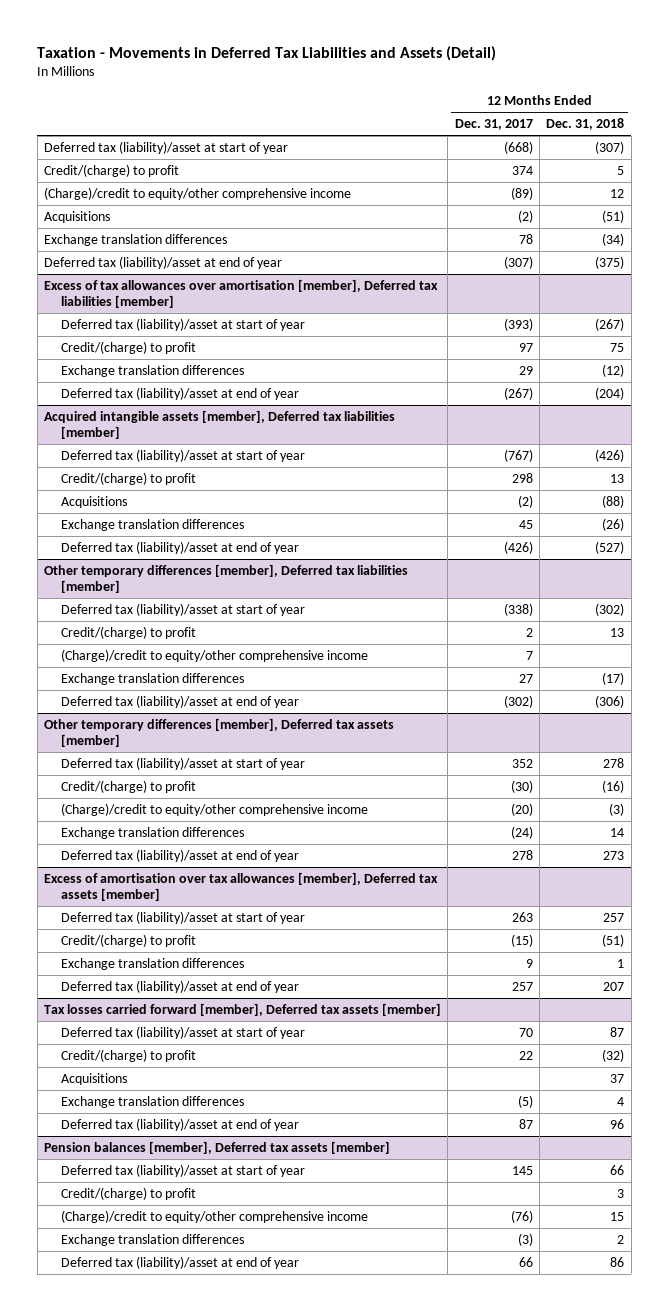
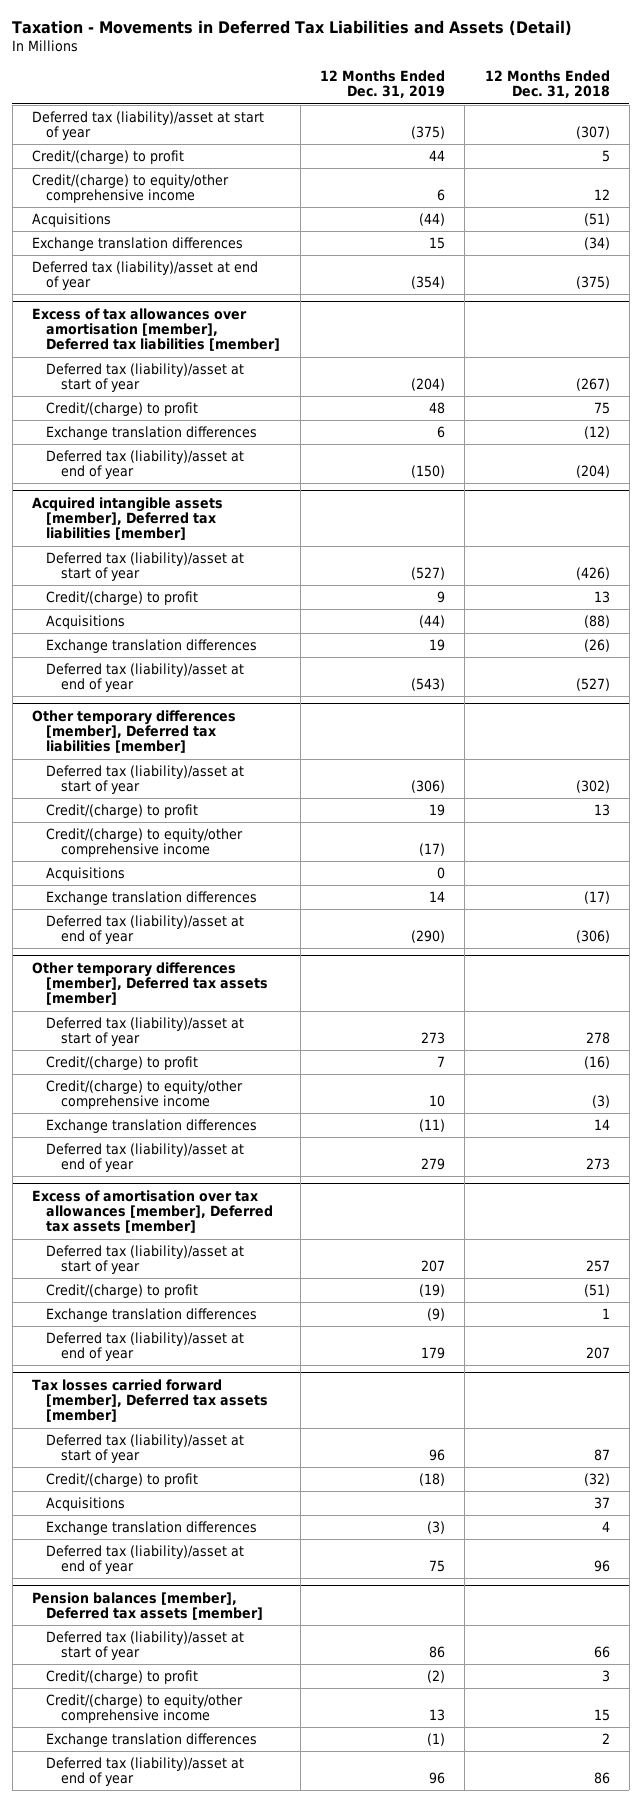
[454,119,533,131] Dec. 31, 2017 -> none
none -> [320,70,446,99] 12 Months Ended Dec. 31, 2019
[43,186,351,200] (Charge)/credit to equity/other comprehensive income -> [31,173,229,204] Credit/(charge) to equity/other comprehensive income
[60,648,368,662] (Charge)/credit to equity/other comprehensive income -> [46,827,244,858] Credit/(charge) to equity/other comprehensive income
none -> [46,866,126,881] Acquisitions
[60,802,368,816] (Charge)/credit to equity/other comprehensive income -> [46,1079,244,1110] Credit/(charge) to equity/other comprehensive income
[60,1209,368,1223] (Charge)/credit to equity/other comprehensive income -> [46,1693,244,1724] Credit/(charge) to equity/other comprehensive income

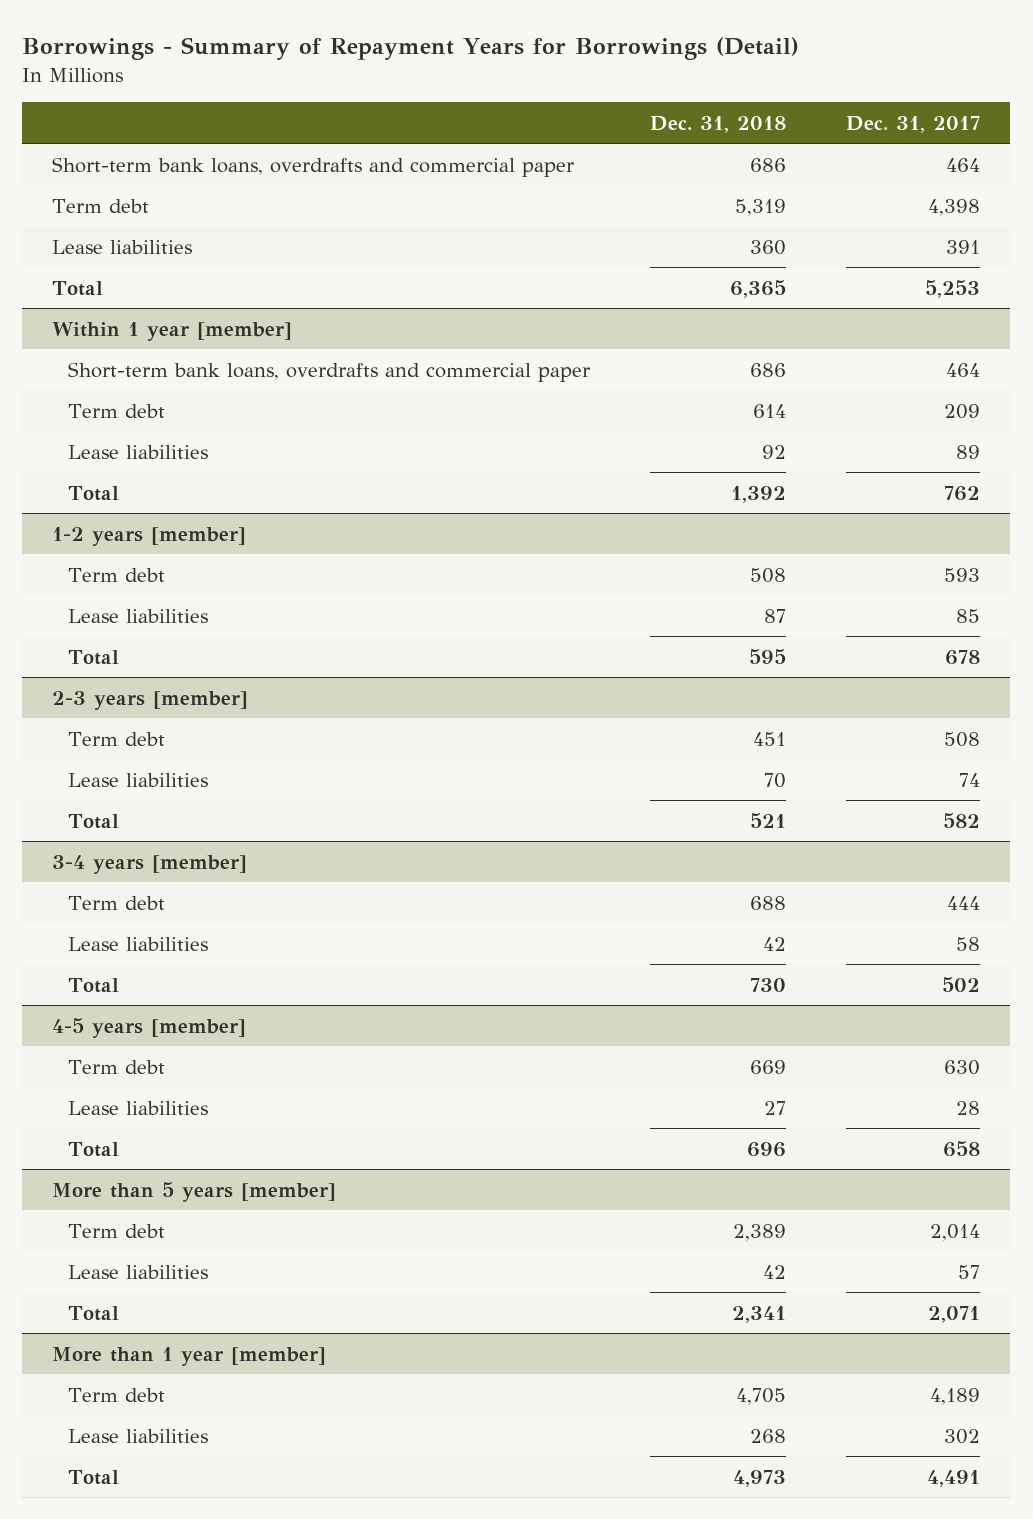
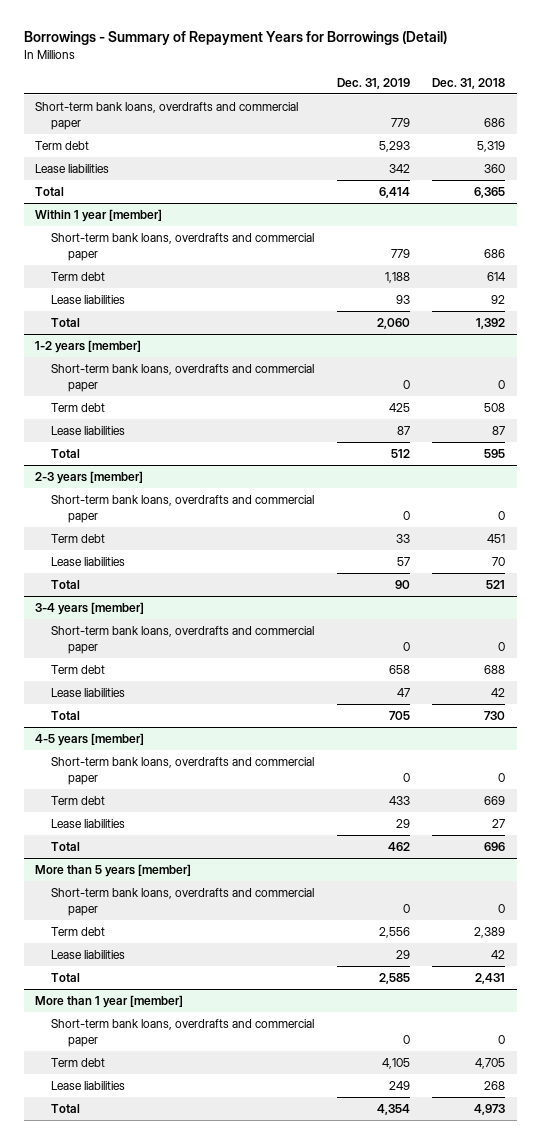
[846,116,981,134] Dec. 31, 2017 -> none
none -> [336,77,410,89] Dec. 31, 2019
none -> [51,363,315,392] Short-term bank loans, overdrafts and commercial paper
none -> [51,494,315,523] Short-term bank loans, overdrafts and commercial paper
none -> [51,625,315,654] Short-term bank loans, overdrafts and commercial paper
none -> [51,756,315,785] Short-term bank loans, overdrafts and commercial paper
none -> [51,887,315,916] Short-term bank loans, overdrafts and commercial paper
[732,1305,787,1323] 2,341 -> [475,972,506,984] 2,431
none -> [51,1018,315,1047] Short-term bank loans, overdrafts and commercial paper

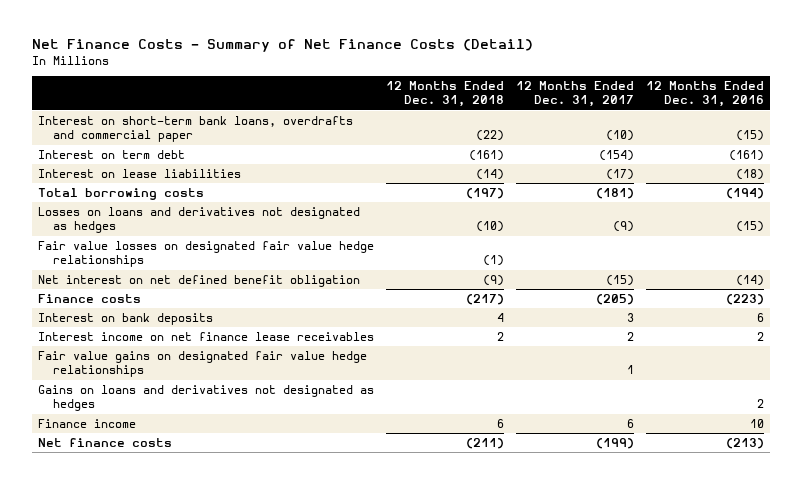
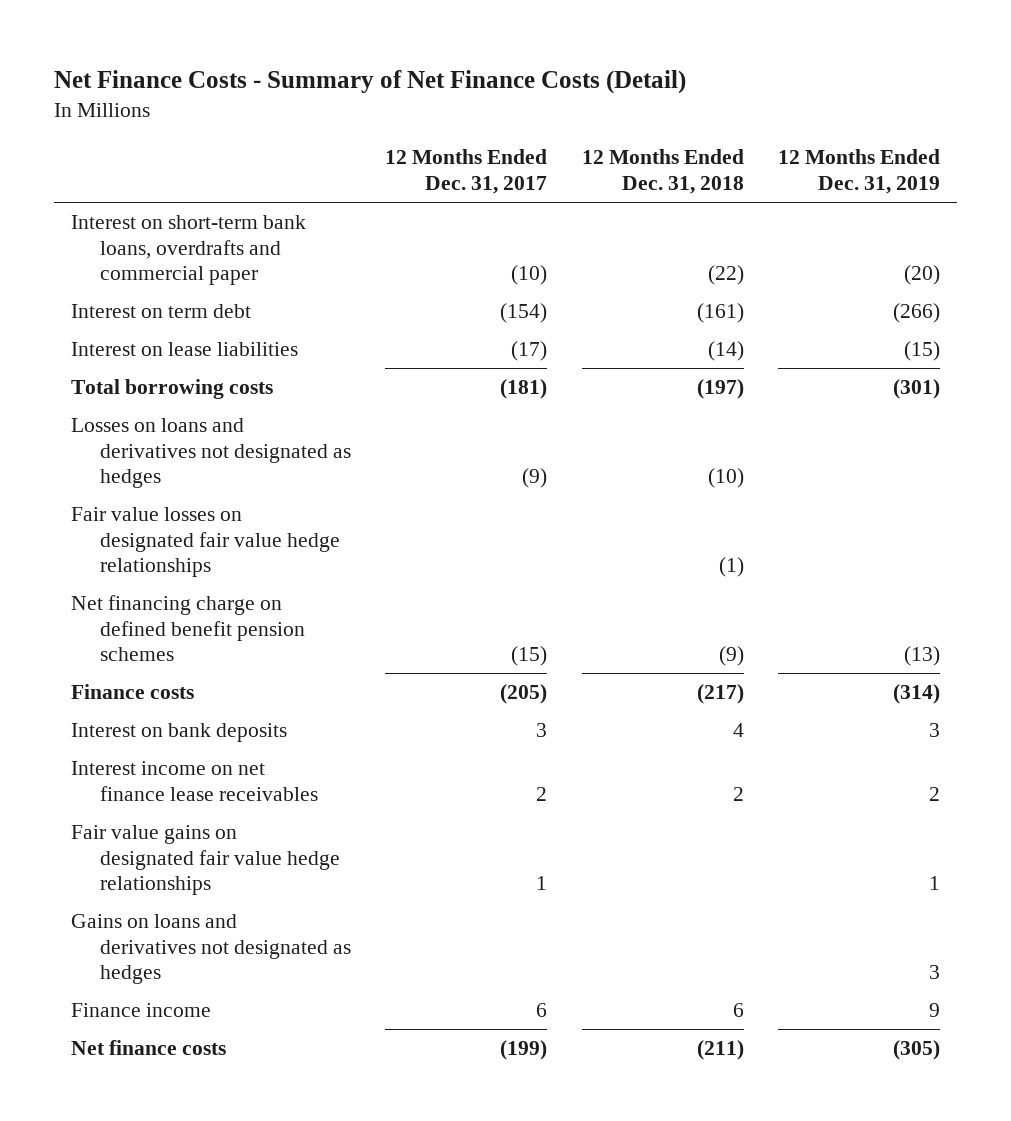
[645,80,764,108] 12 Months Ended Dec. 31, 2016 -> none
none -> [777,149,940,195] 12 Months Ended Dec. 31, 2019
[37,275,360,288] Net interest on net defined benefit obligation -> [71,594,306,662] Net financing charge on defined benefit pension schemes

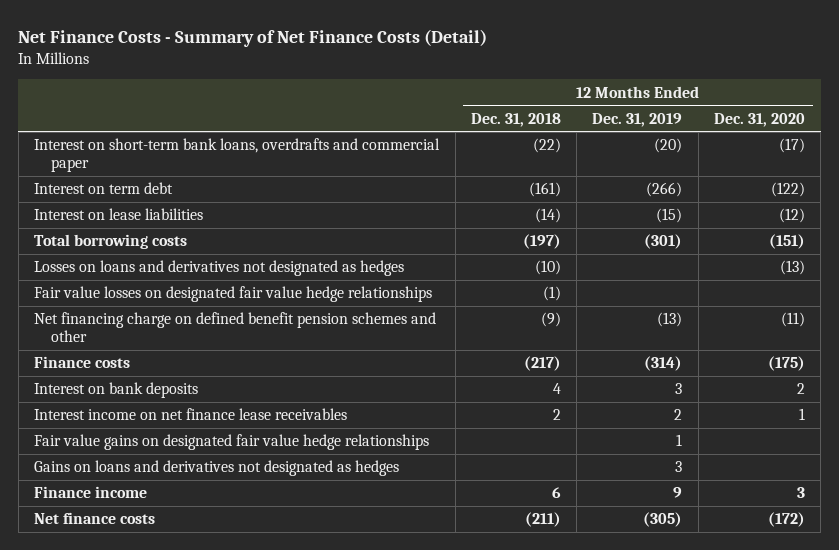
[385,149,548,195] 12 Months Ended Dec. 31, 2017 -> none
none -> [713,112,805,127] Dec. 31, 2020
[71,594,306,662] Net financing charge on defined benefit pension schemes -> [34,312,437,343] Net financing charge on defined benefit pension schemes and other

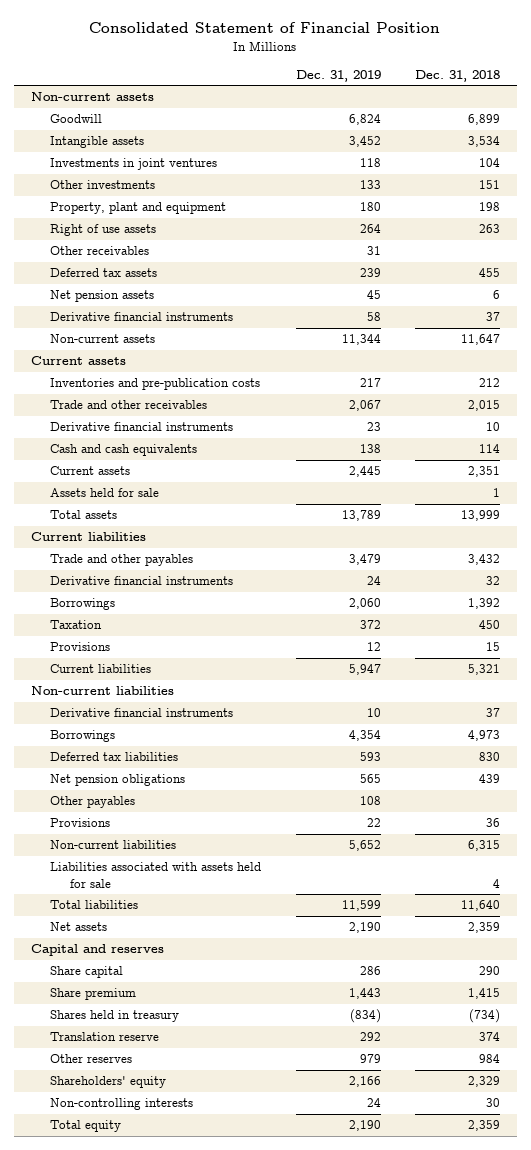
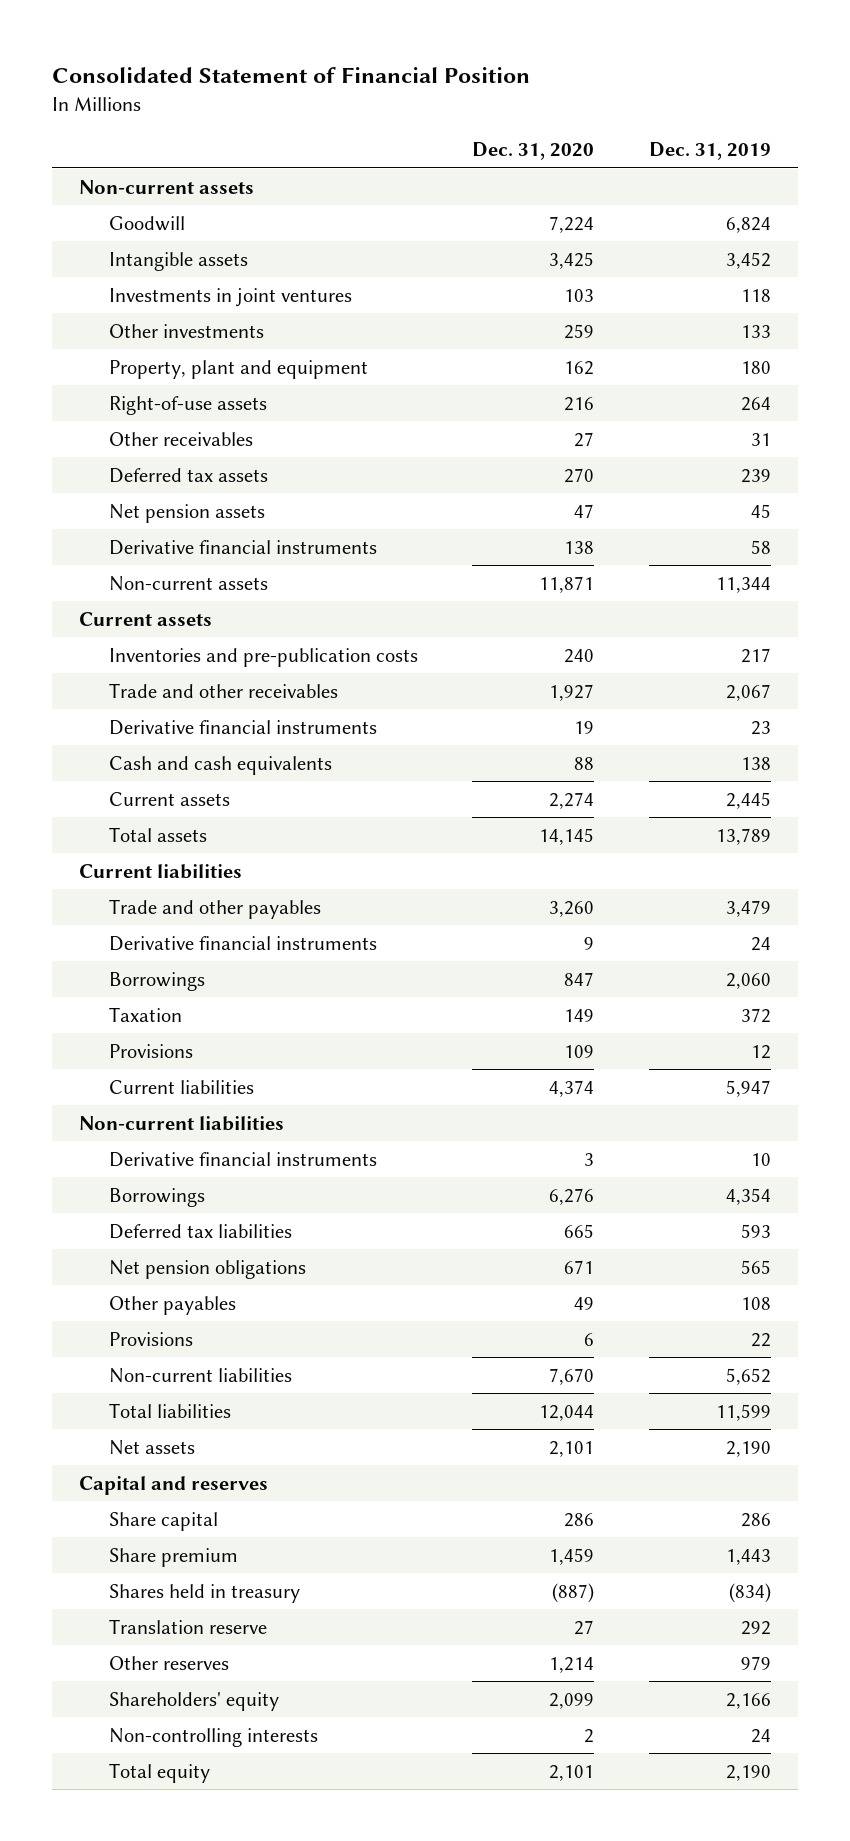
[414,69,500,82] Dec. 31, 2018 -> none
none -> [472,142,595,161] Dec. 31, 2020
[50,224,157,237] Right of use assets -> [108,395,267,415] Right-of-use assets
[50,488,160,498] Assets held for sale -> none
[50,862,262,888] Liabilities associated with assets held for sale -> none

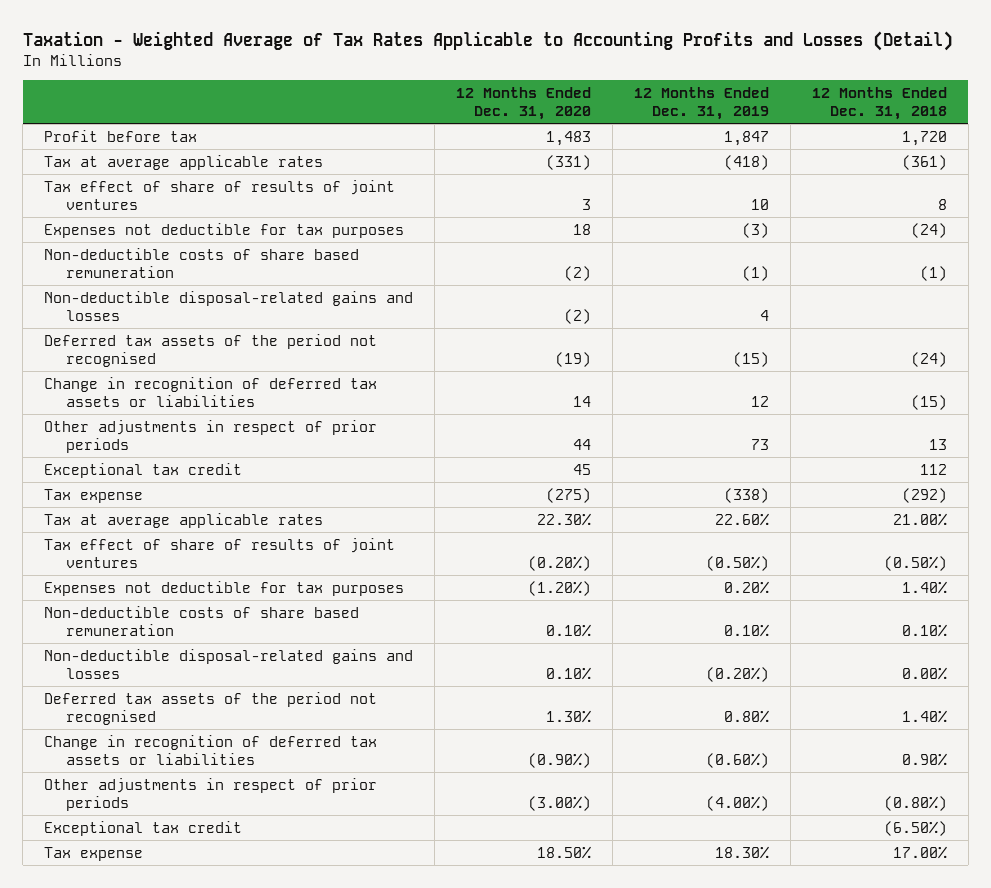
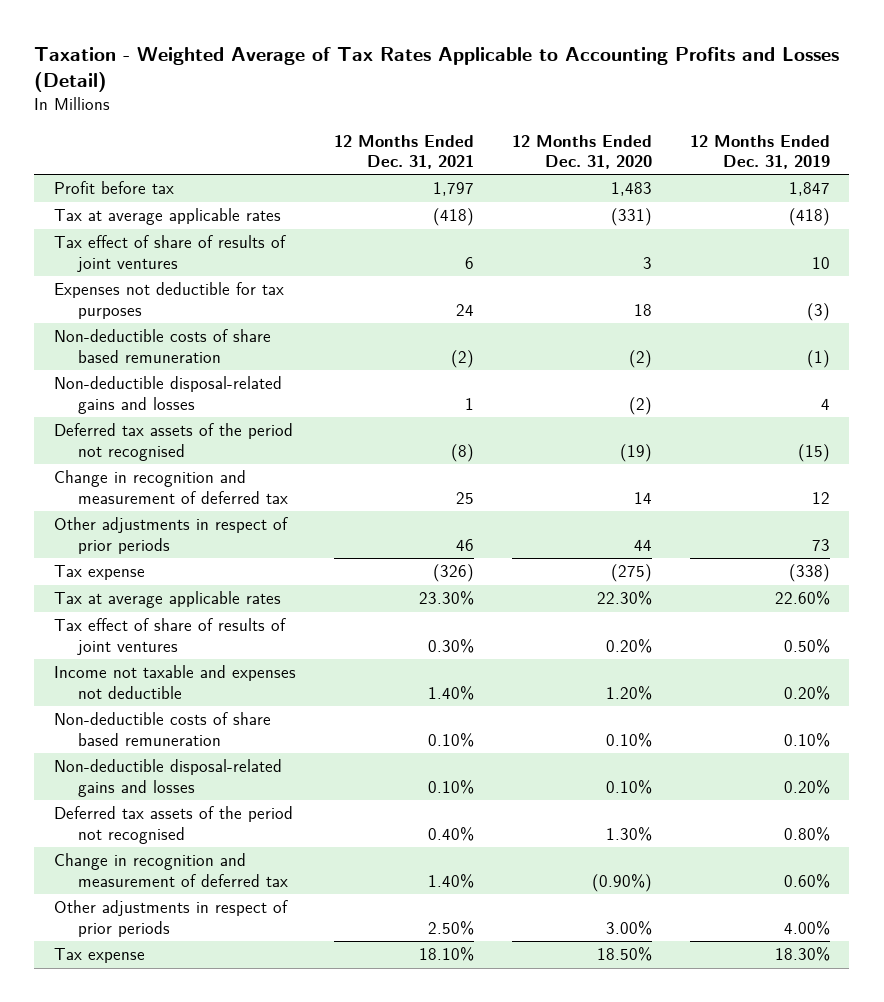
[811,87,947,120] 12 Months Ended Dec. 31, 2018 -> none
none -> [333,134,474,170] 12 Months Ended Dec. 31, 2021
[44,376,378,407] Change in recognition of deferred tax assets or liabilities -> [53,470,288,504] Change in recognition and measurement of deferred tax
[44,462,243,478] Exceptional tax credit -> none
[528,555,592,571] (0.20%) -> [606,638,653,653] 0.20%
[706,555,770,571] (0.50%) -> [784,638,831,653] 0.50%
[44,580,405,596] Expenses not deductible for tax purposes -> [53,665,296,699] Income not taxable and expenses not deductible
[528,580,592,596] (1.20%) -> [606,685,653,700] 1.20%
[706,666,770,682] (0.20%) -> [784,779,831,794] 0.20%
[44,820,243,836] Exceptional tax credit -> none
[44,734,378,765] Change in recognition of deferred tax assets or liabilities -> [53,853,288,887] Change in recognition and measurement of deferred tax
[706,752,770,768] (0.60%) -> [784,873,831,888] 0.60%
[528,795,592,811] (3.00%) -> [606,920,653,935] 3.00%
[706,795,770,811] (4.00%) -> [784,920,831,935] 4.00%

